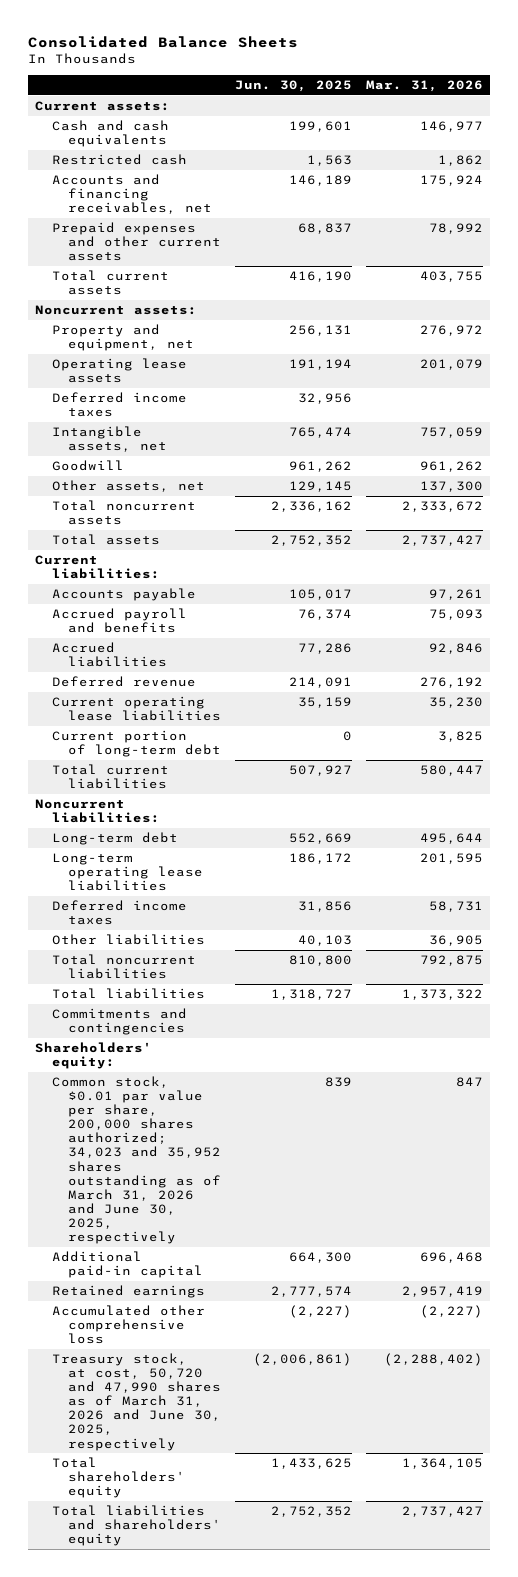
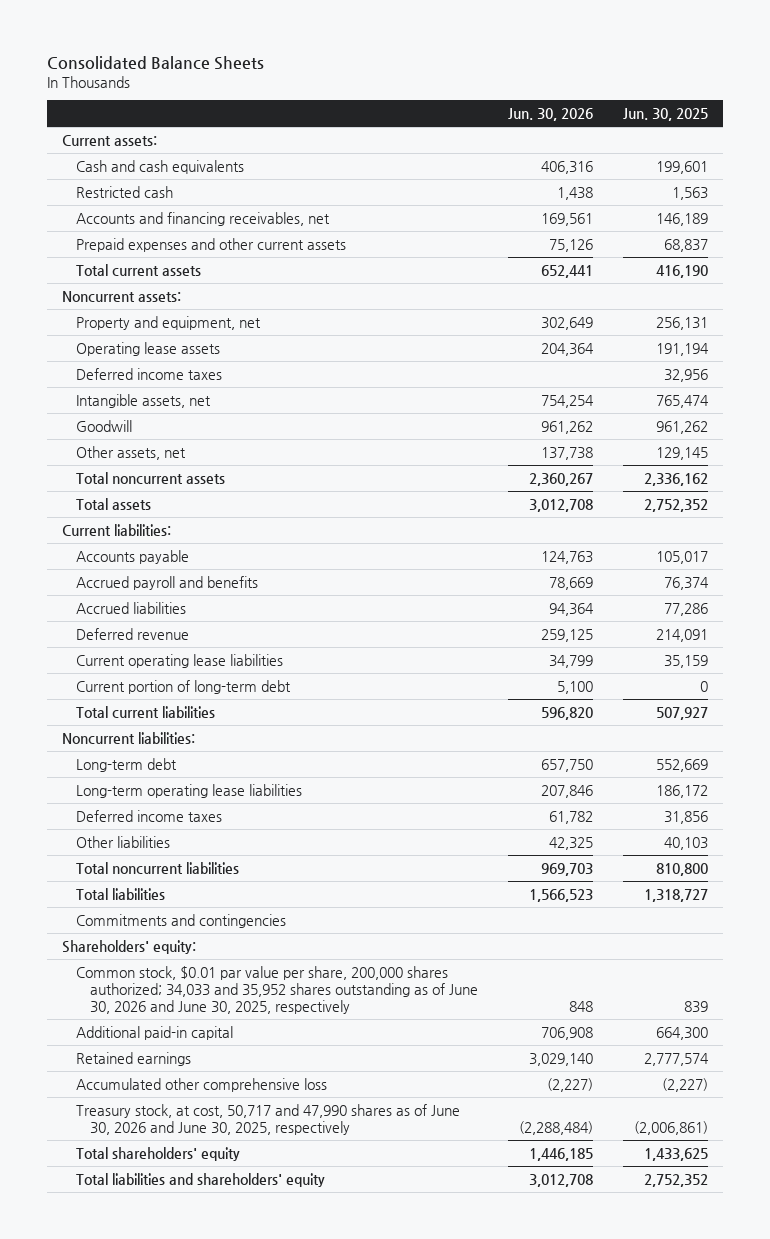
[365,79,483,92] Mar. 31, 2026 -> none
none -> [507,107,593,121] Jun. 30, 2026
[51,1076,222,1244] Common stock, $0.01 par value per share, 200,000 shares authorized; 34,023 and 35,952 shares outstanding as of March 31, 2026 and June 30, 2025, respectively -> [76,965,478,1014] Common stock, $0.01 par value per share, 200,000 shares authorized; 34,033 and 35,952 shares outstanding as of June 30, 2026 and June 30, 2025, respectively
[51,1353,222,1451] Treasury stock, at cost, 50,720 and 47,990 shares as of March 31, 2026 and June 30, 2025, respectively -> [76,1103,461,1135] Treasury stock, at cost, 50,717 and 47,990 shares as of June 30, 2026 and June 30, 2025, respectively

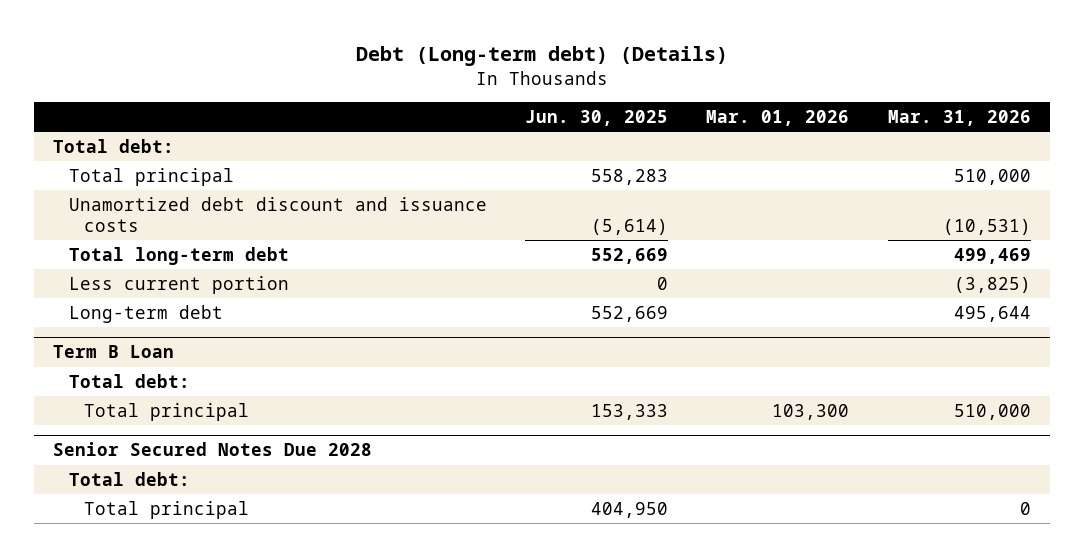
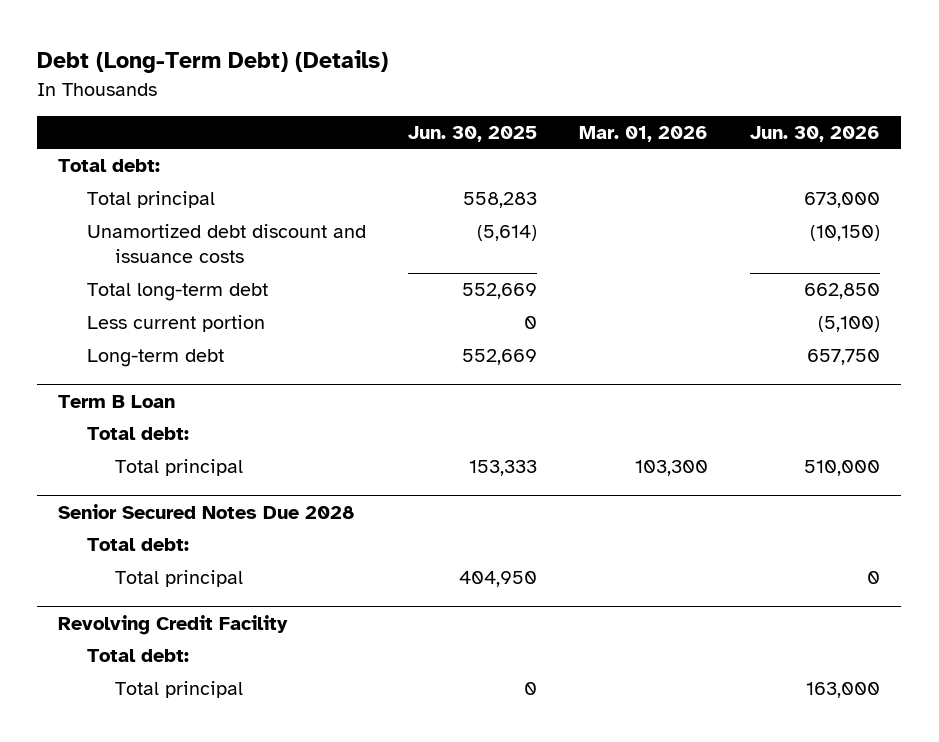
[356,46,729,67] Debt (Long-term debt) (Details) -> [37,50,389,74] Debt (Long-Term Debt) (Details)
[887,109,1031,126] Mar. 31, 2026 -> none
none -> [750,125,881,142] Jun. 30, 2026
none -> [58,614,289,635] Revolving Credit Facility
none -> [86,649,189,663] Total debt:
none -> [114,681,243,699] Total principal

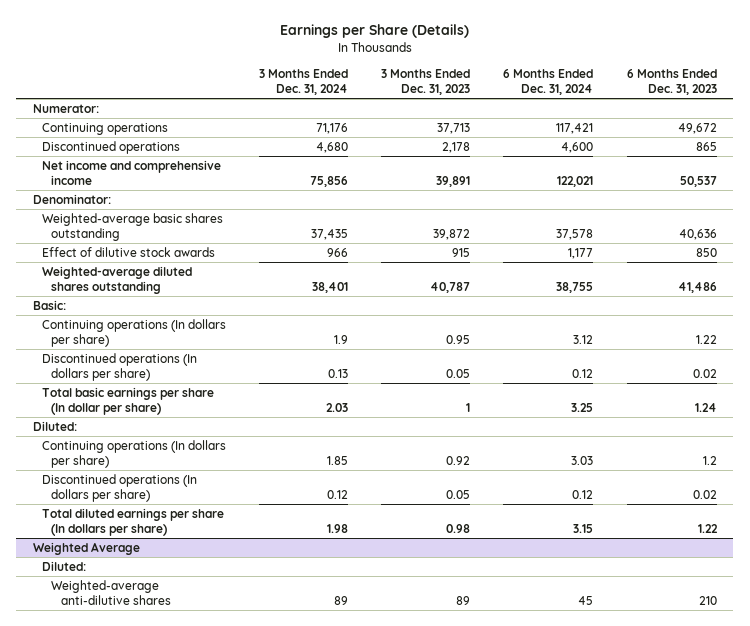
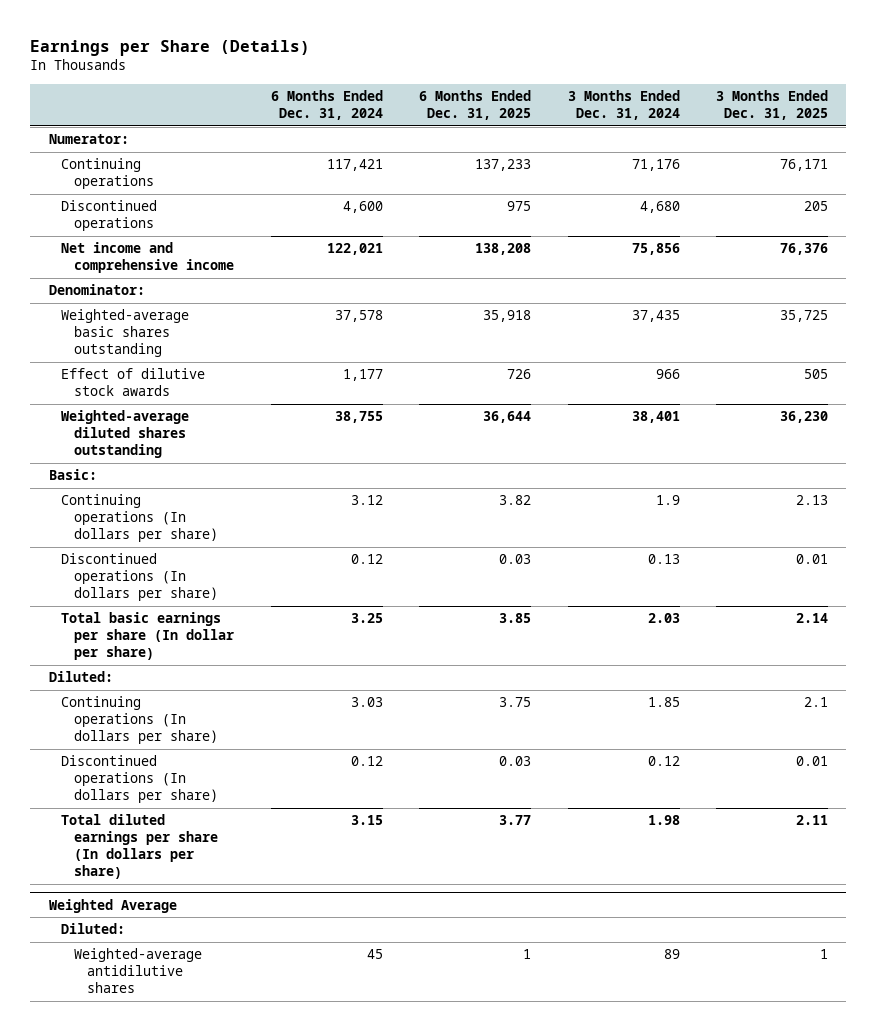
[381,68,471,95] 3 Months Ended Dec. 31, 2023 -> none
[626,68,717,95] 6 Months Ended Dec. 31, 2023 -> none
none -> [419,90,532,121] 6 Months Ended Dec. 31, 2025
none -> [716,90,829,121] 3 Months Ended Dec. 31, 2025
[51,579,171,605] Weighted-average anti-dilutive shares -> [74,948,203,994] Weighted-average antidilutive shares

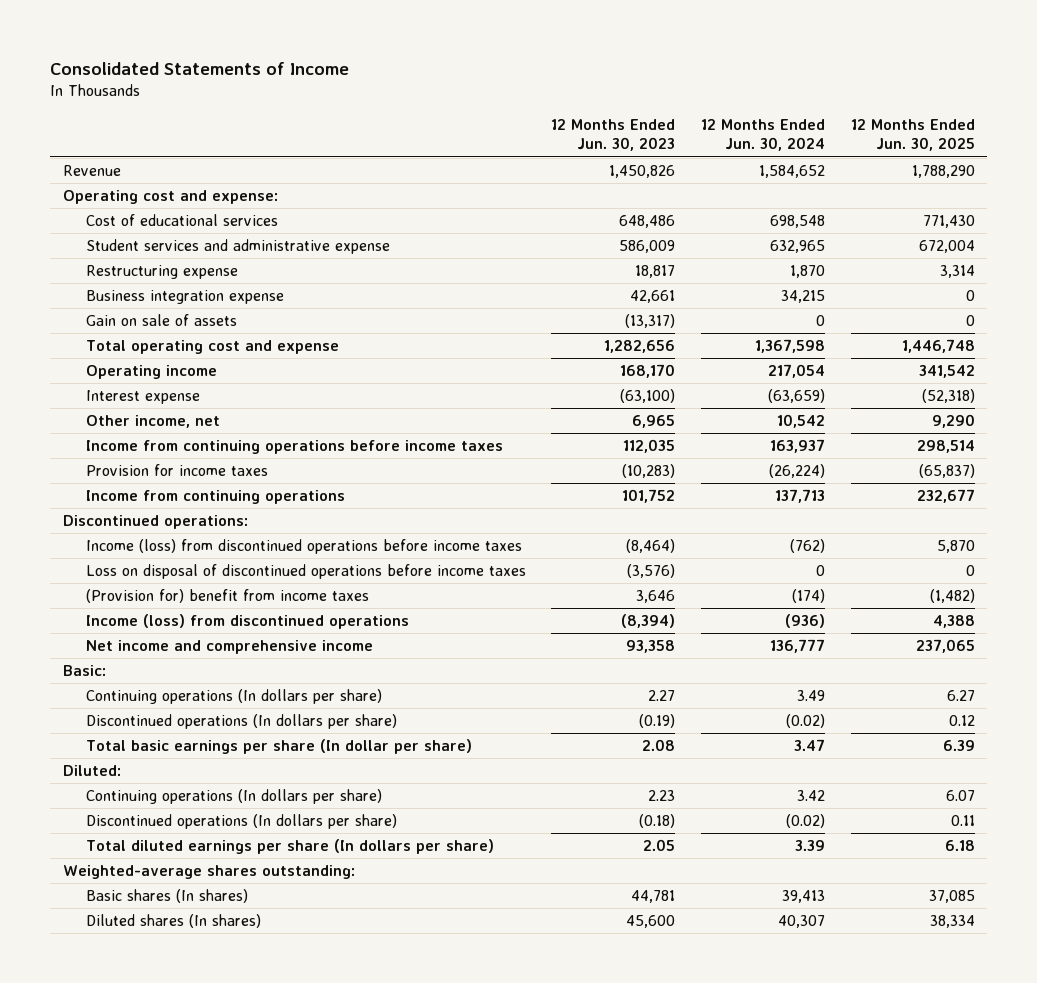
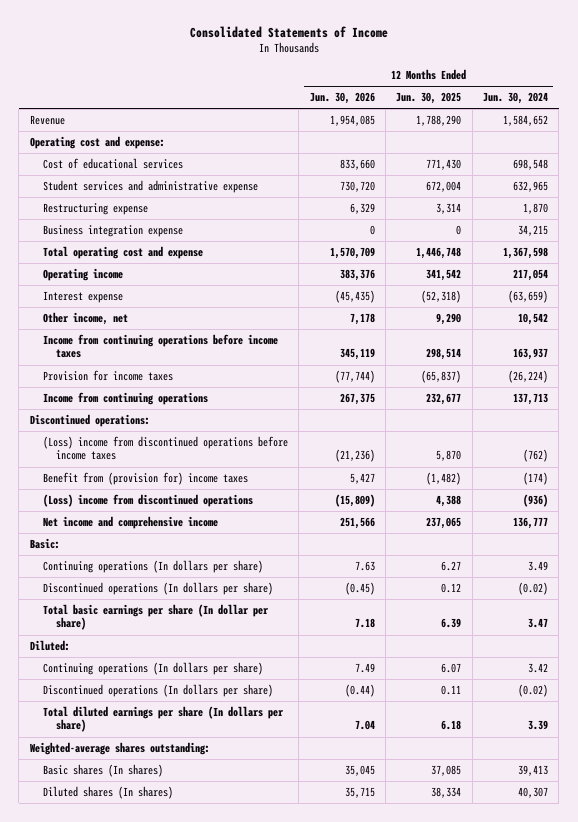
[551,119,676,152] 12 Months Ended Jun. 30, 2023 -> none
none -> [309,92,375,105] Jun. 30, 2026
[85,313,237,326] Gain on sale of assets -> none
[85,563,526,579] Loss on disposal of discontinued operations before income taxes -> none
[85,538,522,554] Income (loss) from discontinued operations before income taxes -> [43,436,289,461] (Loss) income from discontinued operations before income taxes
[85,588,369,603] (Provision for) benefit from income taxes -> [43,472,249,486] Benefit from (provision for) income taxes
[85,613,409,629] Income (loss) from discontinued operations -> [43,494,254,508] (Loss) income from discontinued operations

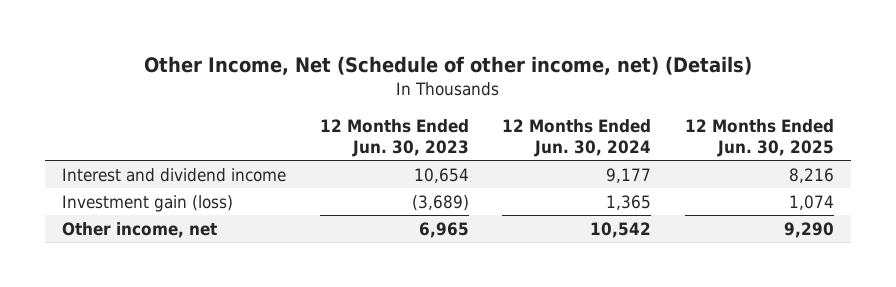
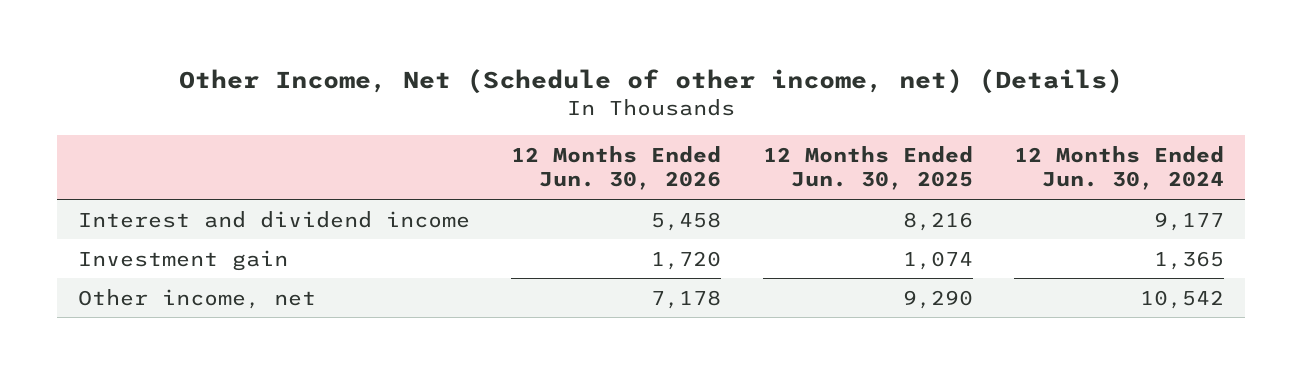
[319,119,469,157] 12 Months Ended Jun. 30, 2023 -> none
none -> [511,145,722,191] 12 Months Ended Jun. 30, 2026
[62,195,234,213] Investment gain (loss) -> [77,249,288,271] Investment gain

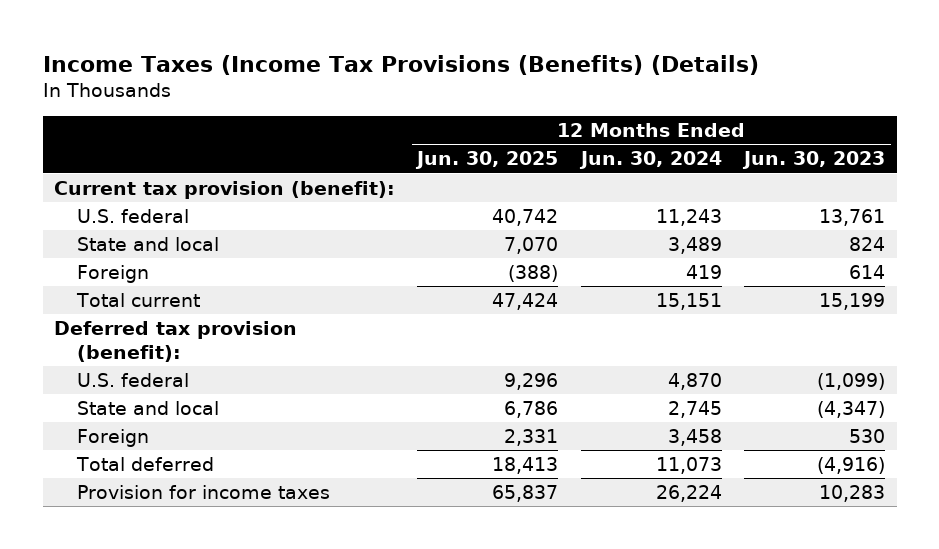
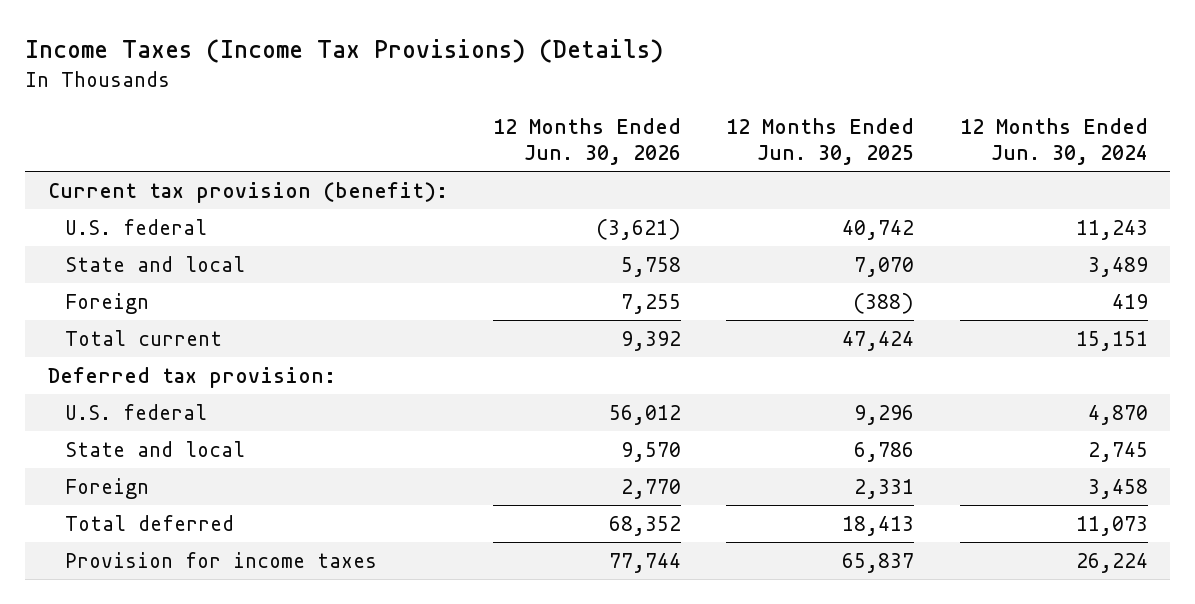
[42,54,759,75] Income Taxes (Income Tax Provisions (Benefits) (Details) -> [25,39,664,64] Income Taxes (Income Tax Provisions) (Details)
[742,151,886,170] Jun. 30, 2023 -> none
none -> [493,117,682,165] 12 Months Ended Jun. 30, 2026
[53,321,297,362] Deferred tax provision (benefit): -> [47,366,336,388] Deferred tax provision:

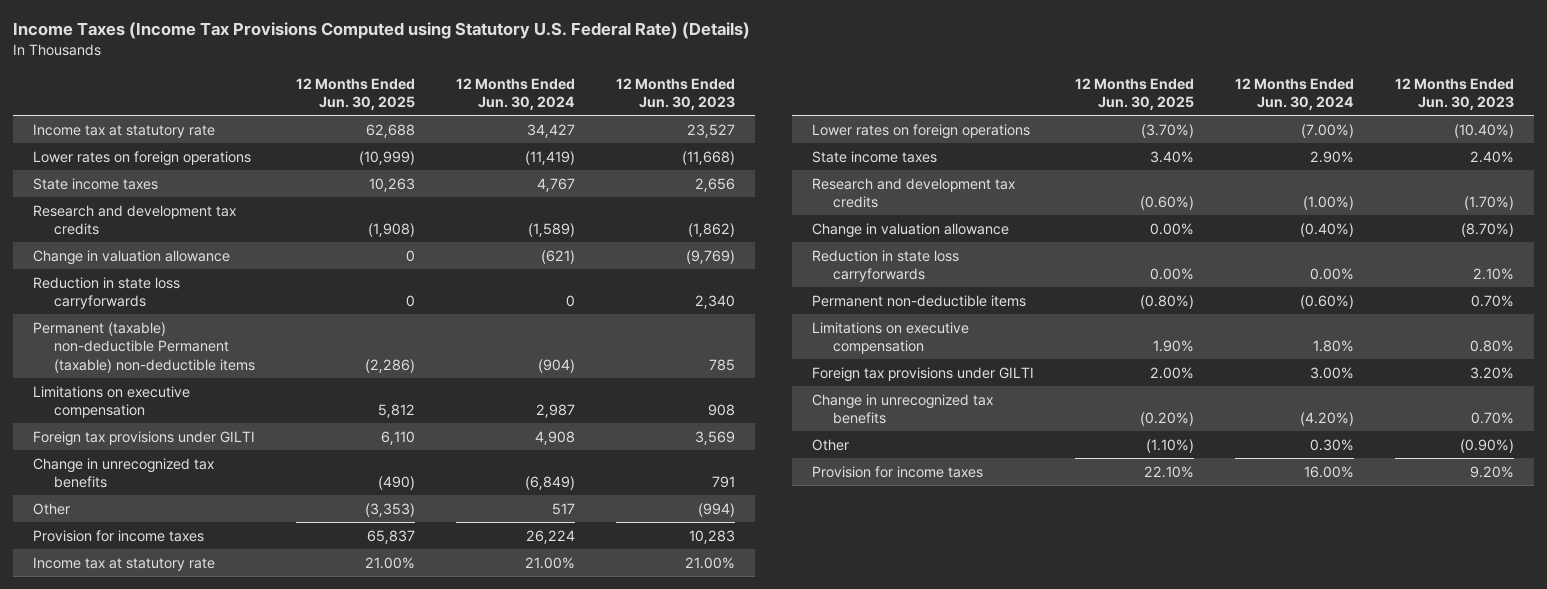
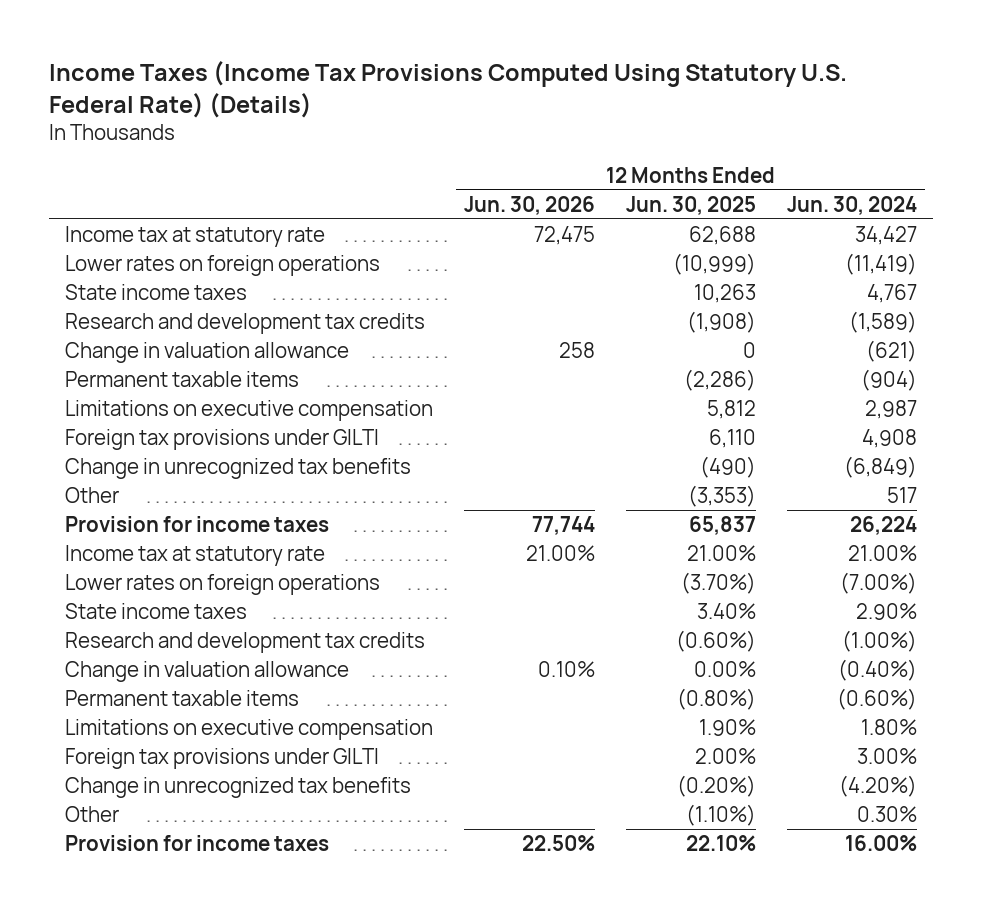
[12,22,750,40] Income Taxes (Income Tax Provisions Computed using Statutory U.S. Federal Rate) (Details) -> [48,60,847,118] Income Taxes (Income Tax Provisions Computed Using Statutory U.S. Federal Rate) (Details)
[615,77,735,110] 12 Months Ended Jun. 30, 2023 -> none
none -> [463,195,595,215] Jun. 30, 2026
[32,276,180,310] Reduction in state loss carryforwards -> none
[32,321,256,373] Permanent (taxable) non-deductible Permanent (taxable) non-deductible items -> [64,371,299,388] Permanent taxable items
[811,249,959,283] Reduction in state loss carryforwards -> none
[811,294,1026,307] Permanent non-deductible items -> [64,690,299,707] Permanent taxable items

